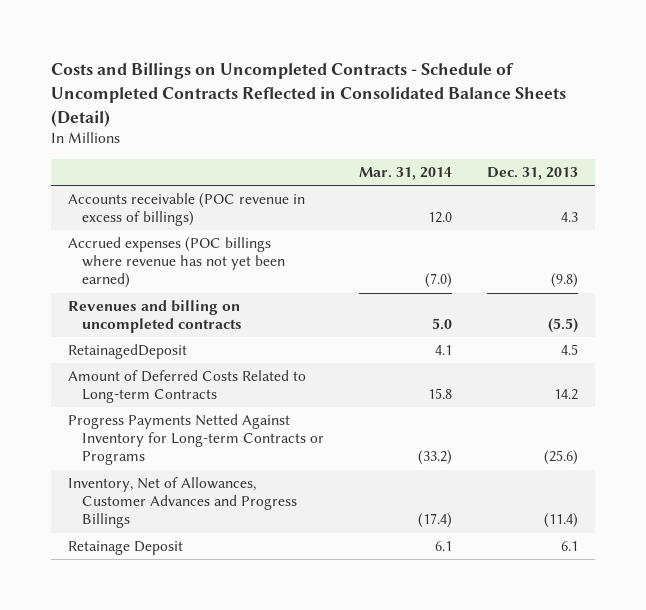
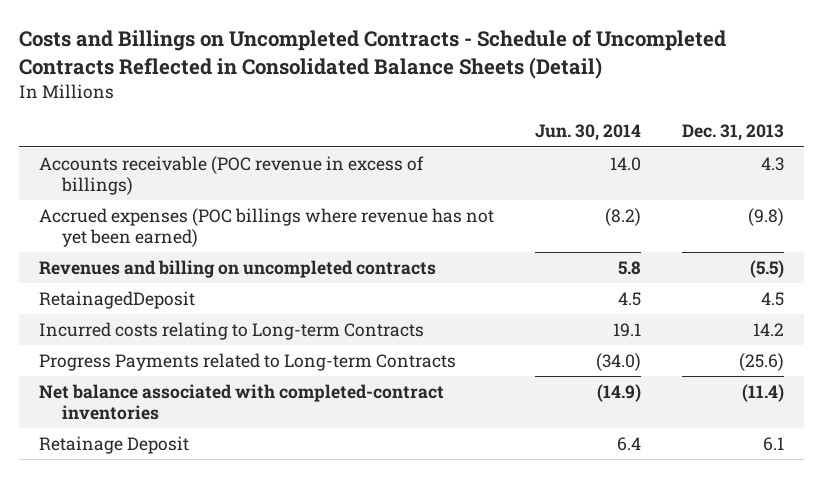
[358,166,452,180] Mar. 31, 2014 -> none
none -> [534,124,641,142] Jun. 30, 2014
[68,370,307,404] Amount of Deferred Costs Related to Long-term Contracts -> [38,322,424,341] Incurred costs relating to Long-term Contracts
[68,414,325,466] Progress Payments Netted Against Inventory for Long-term Contracts or Programs -> [38,353,456,372] Progress Payments related to Long-term Contracts
[68,477,298,529] Inventory, Net of Allowances, Customer Advances and Progress Billings -> [38,384,444,420] Net balance associated with completed-contract inventories

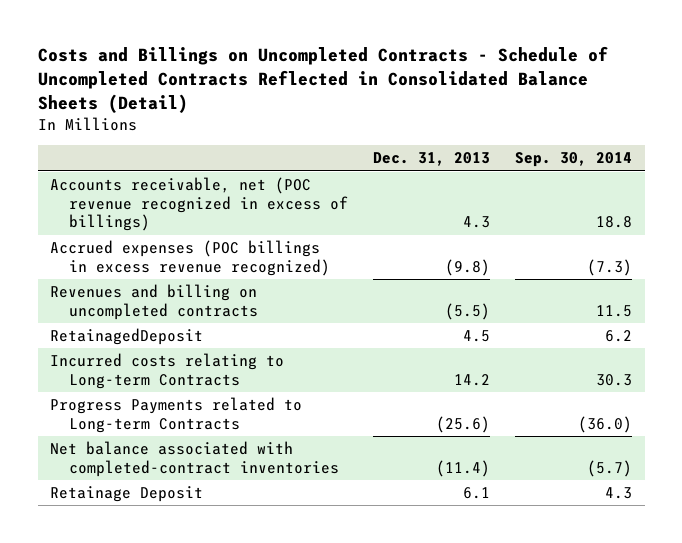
[534,124,641,142] Jun. 30, 2014 -> none
none -> [515,152,633,168] Sep. 30, 2014
[38,156,424,195] Accounts receivable (POC revenue in excess of billings) -> [50,176,348,232] Accounts receivable, net (POC revenue recognized in excess of billings)
[38,208,494,247] Accrued expenses (POC billings where revenue has not yet been earned) -> [50,239,330,276] Accrued expenses (POC billings in excess revenue recognized)

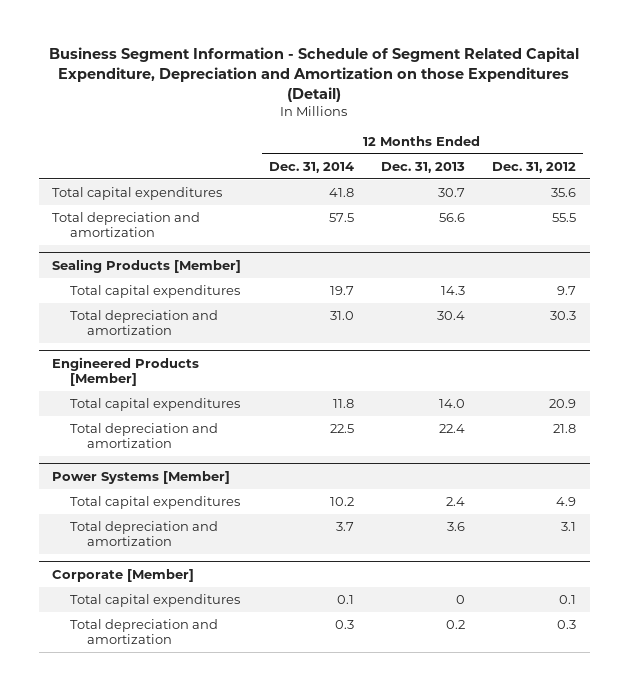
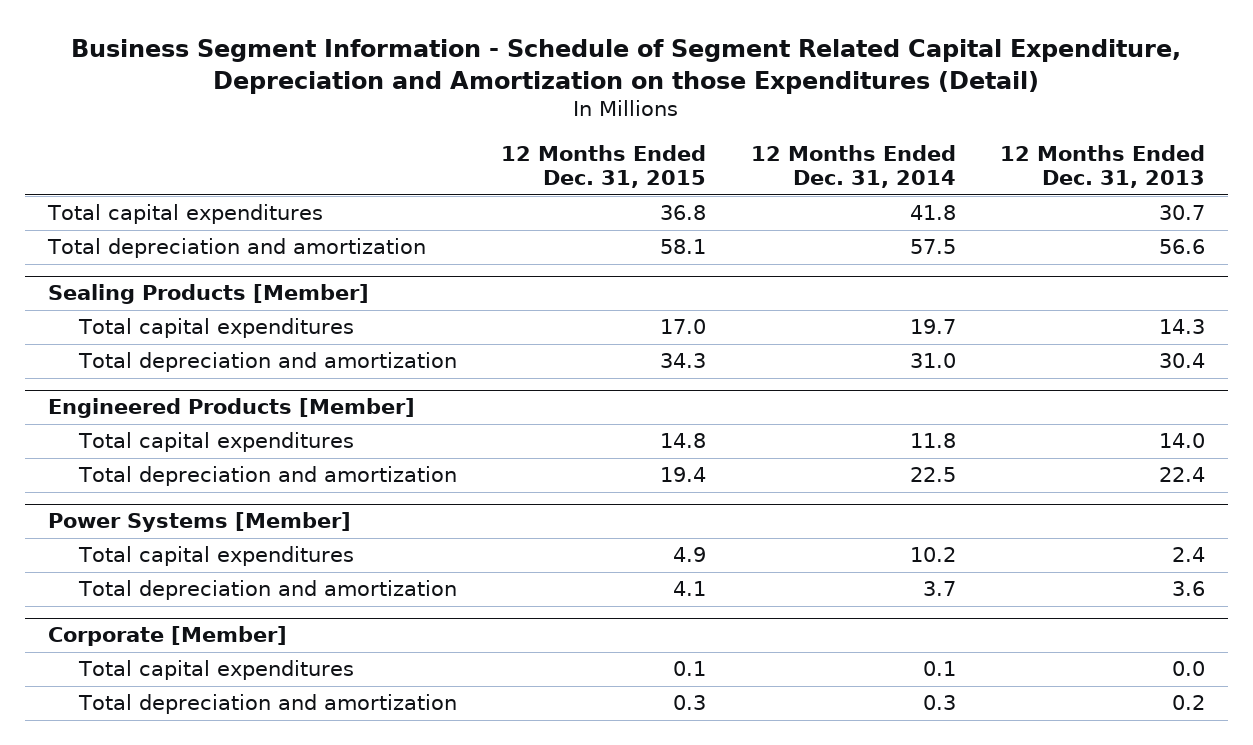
[491,161,576,173] Dec. 31, 2012 -> none
none -> [501,145,707,189] 12 Months Ended Dec. 31, 2015
[455,595,465,605] 0 -> [1172,661,1206,677] 0.0

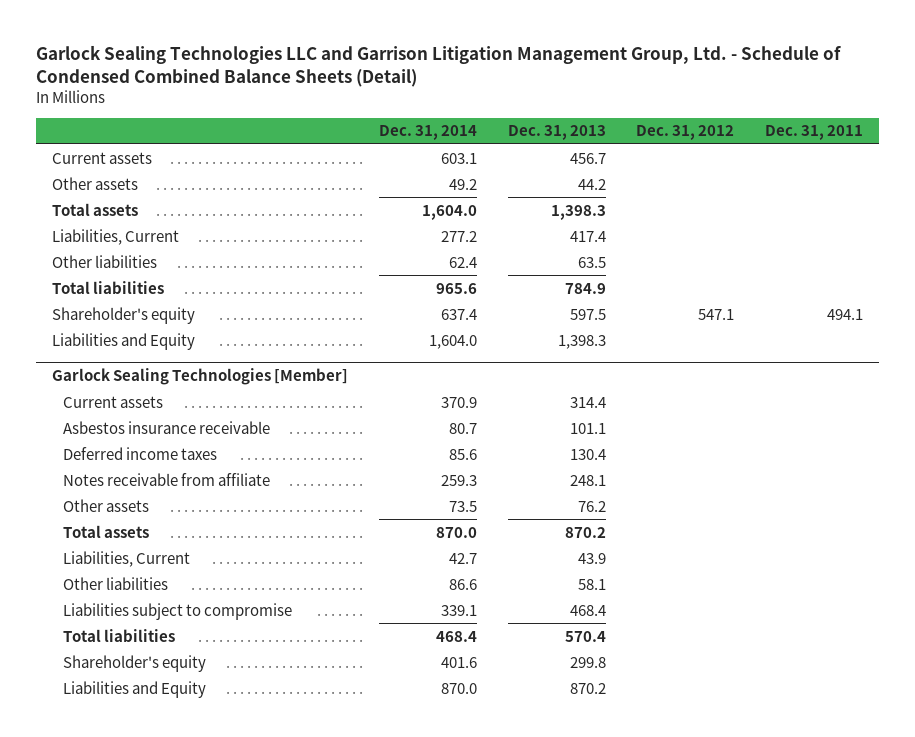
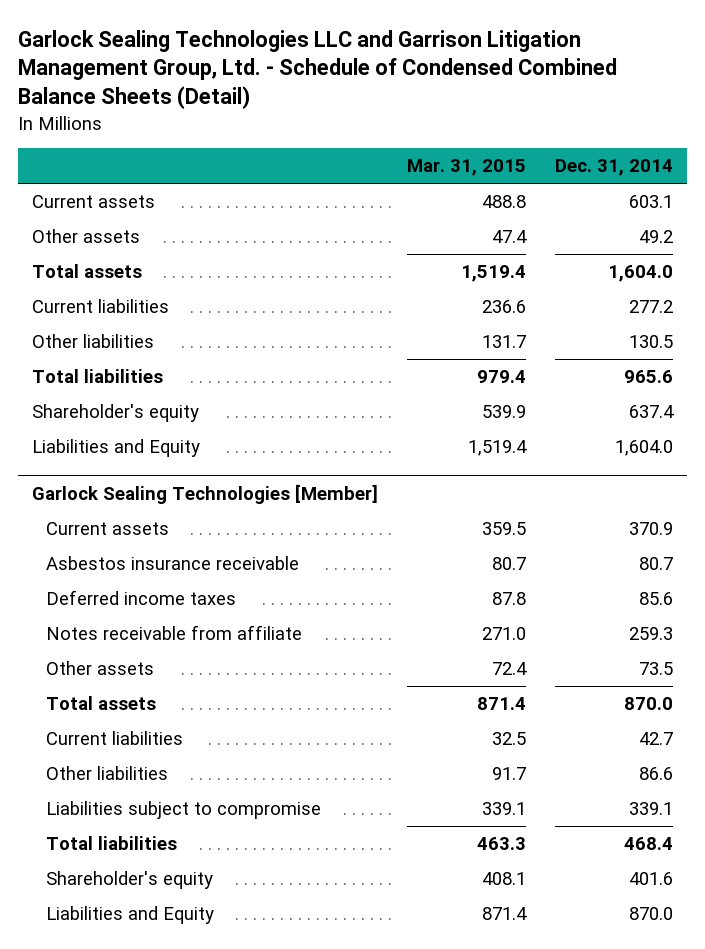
[507,125,606,141] Dec. 31, 2013 -> none
[636,125,735,141] Dec. 31, 2012 -> none
[765,125,864,141] Dec. 31, 2011 -> none
none -> [406,159,526,177] Mar. 31, 2015
[51,228,179,245] Liabilities, Current -> [31,299,169,314] Current liabilities
[448,256,477,268] 62.4 -> [628,335,673,349] 130.5
[63,550,191,567] Liabilities, Current -> [46,731,184,746] Current liabilities

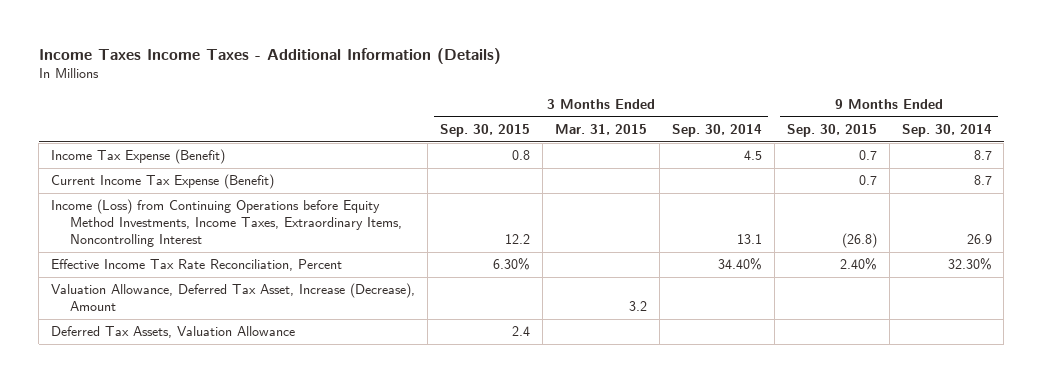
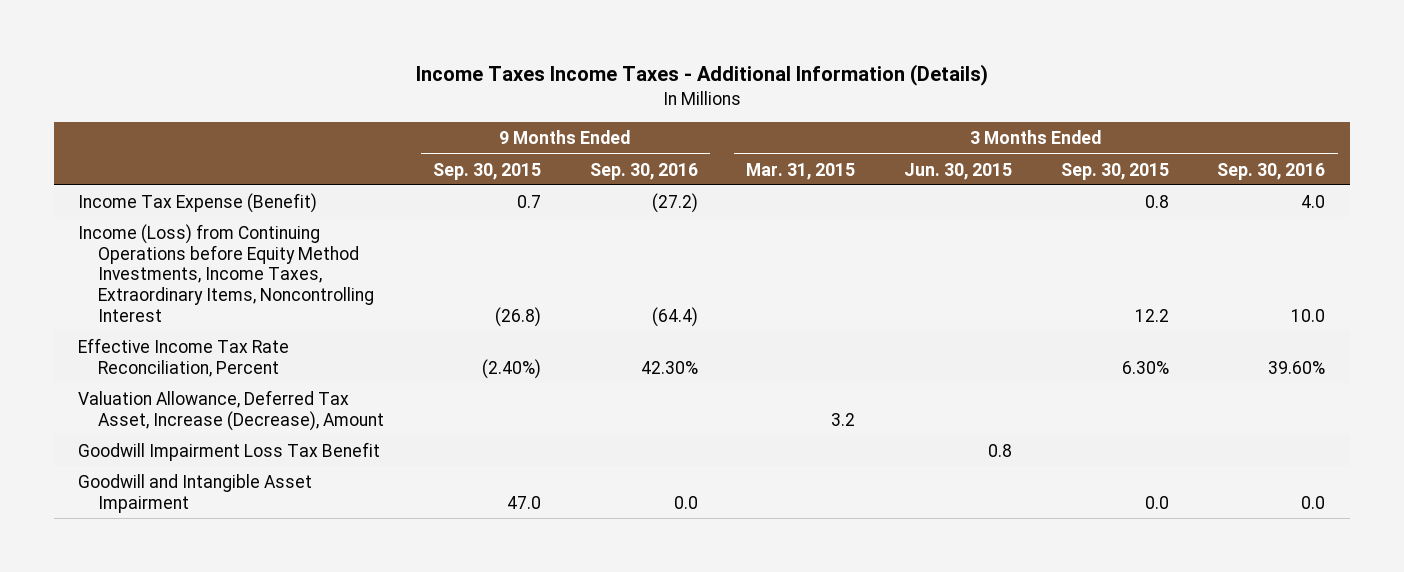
[671,123,762,137] Sep. 30, 2014 -> none
[901,123,992,137] Sep. 30, 2014 -> none
none -> [589,162,698,180] Sep. 30, 2016
none -> [904,162,1013,180] Jun. 30, 2015
none -> [1217,162,1326,180] Sep. 30, 2016
[51,174,275,190] Current Income Tax Expense (Benefit) -> none
[839,258,877,271] 2.40% -> [481,358,541,379] (2.40%)
[51,326,296,339] Deferred Tax Assets, Valuation Allowance -> none
none -> [78,441,381,461] Goodwill Impairment Loss Tax Benefit
none -> [78,473,313,513] Goodwill and Intangible Asset Impairment

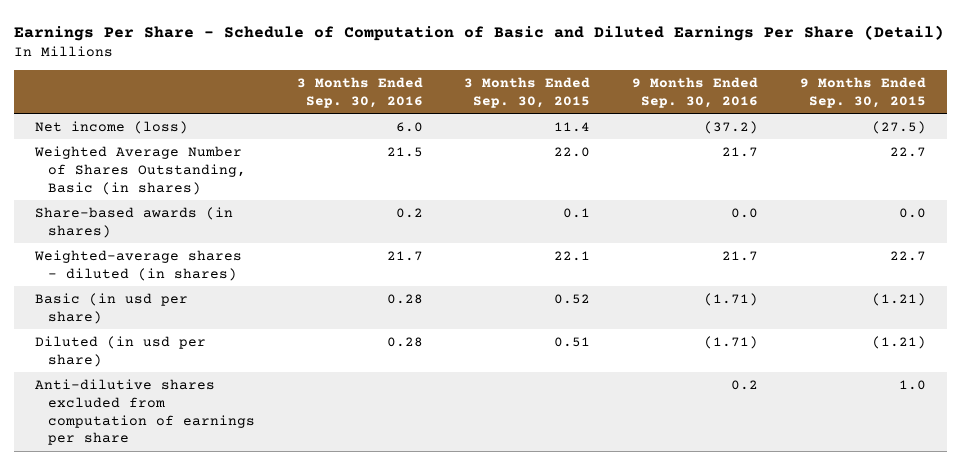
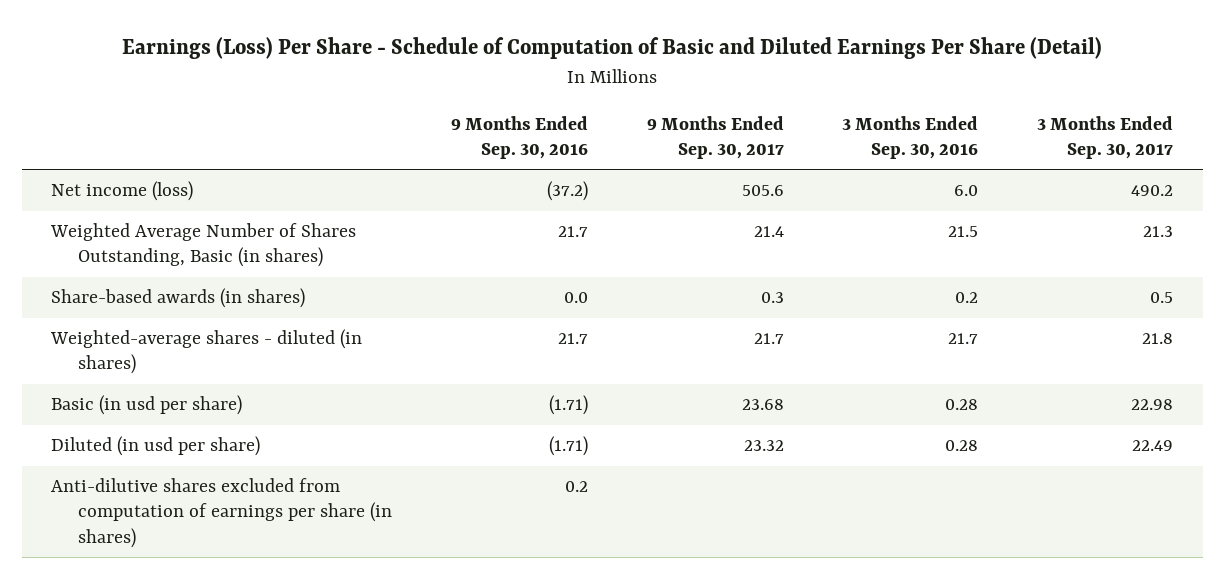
[14,24,945,41] Earnings Per Share - Schedule of Computation of Basic and Diluted Earnings Per Share (Detail) -> [122,37,1103,60] Earnings (Loss) Per Share - Schedule of Computation of Basic and Diluted Earnings Per Share (Detail)
[464,77,591,108] 3 Months Ended Sep. 30, 2015 -> none
[799,77,926,108] 9 Months Ended Sep. 30, 2015 -> none
none -> [646,115,784,160] 9 Months Ended Sep. 30, 2017
none -> [1037,115,1174,160] 3 Months Ended Sep. 30, 2017
[35,378,255,446] Anti-dilutive shares excluded from computation of earnings per share -> [51,478,392,548] Anti-dilutive shares excluded from computation of earnings per share (in shares)

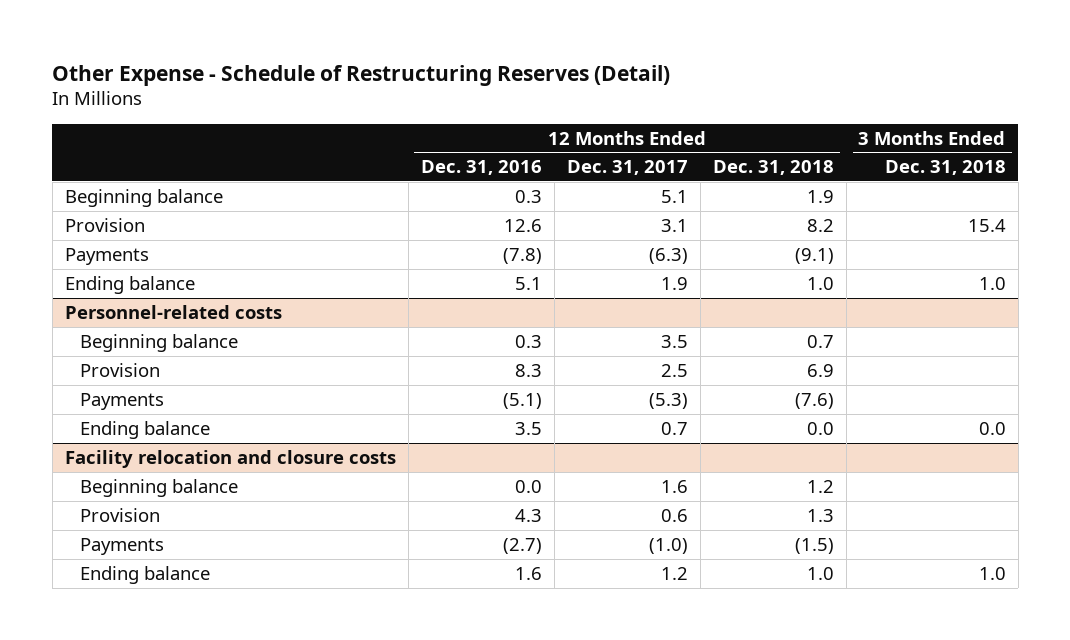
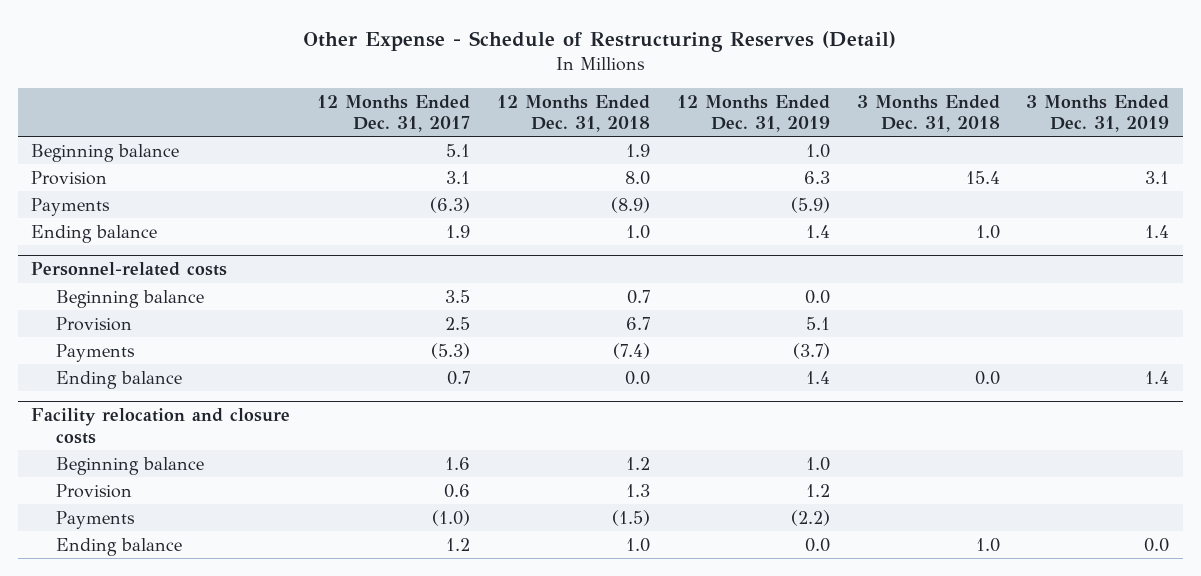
[420,160,542,176] Dec. 31, 2016 -> none
none -> [676,94,830,132] 12 Months Ended Dec. 31, 2019
none -> [1026,94,1170,132] 3 Months Ended Dec. 31, 2019
[806,218,834,232] 8.2 -> [625,170,651,185] 8.0
[794,247,834,264] (9.1) -> [611,196,651,213] (8.9)
[806,363,834,377] 6.9 -> [626,316,651,330] 6.7
[794,392,834,409] (7.6) -> [613,342,651,359] (7.4)

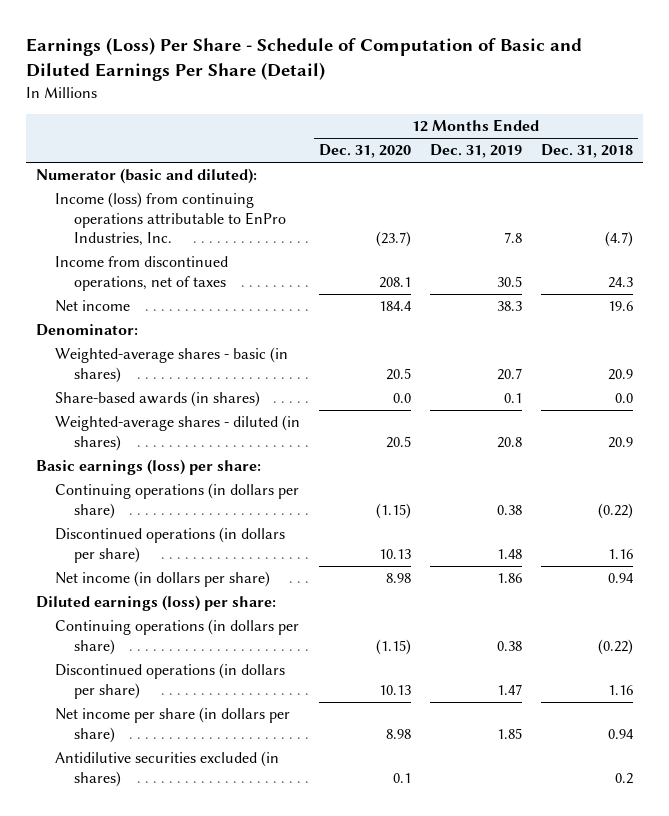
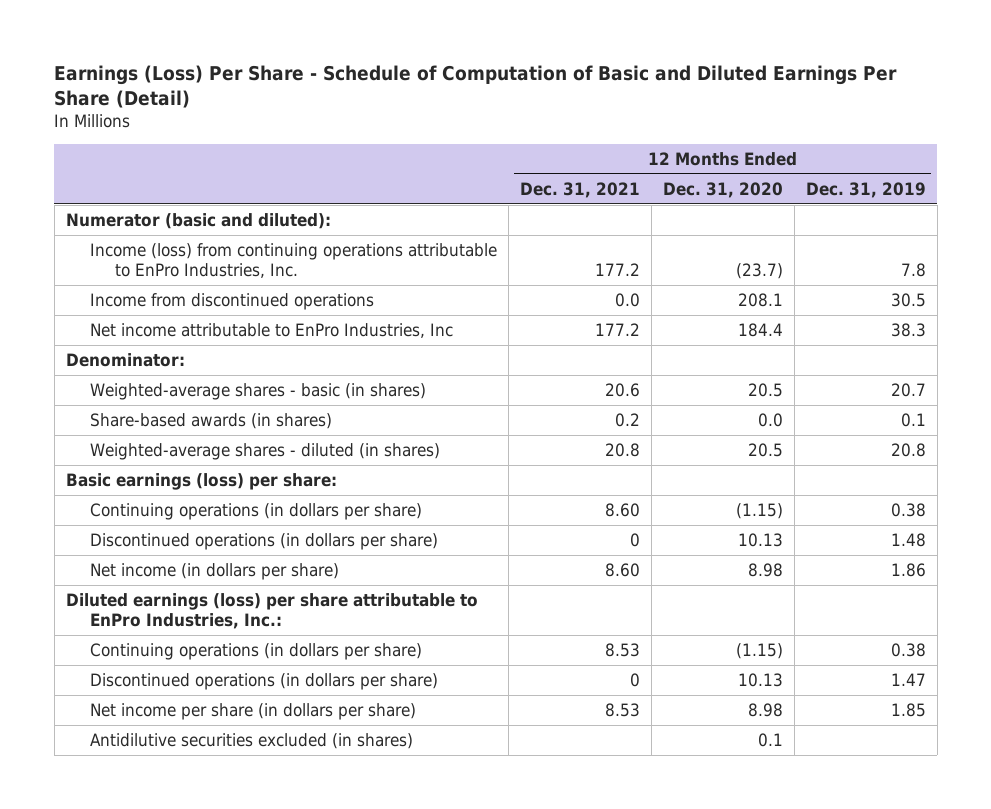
[541,144,634,159] Dec. 31, 2018 -> none
none -> [520,181,641,198] Dec. 31, 2021
[54,256,228,291] Income from discontinued operations, net of taxes -> [90,293,375,311] Income from discontinued operations
[54,300,130,313] Net income -> [90,323,454,339] Net income attributable to EnPro Industries, Inc
[35,595,276,612] Diluted earnings (loss) per share: -> [65,593,478,630] Diluted earnings (loss) per share attributable to EnPro Industries, Inc.:

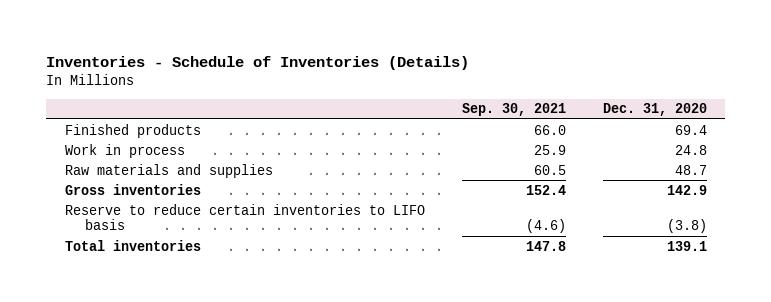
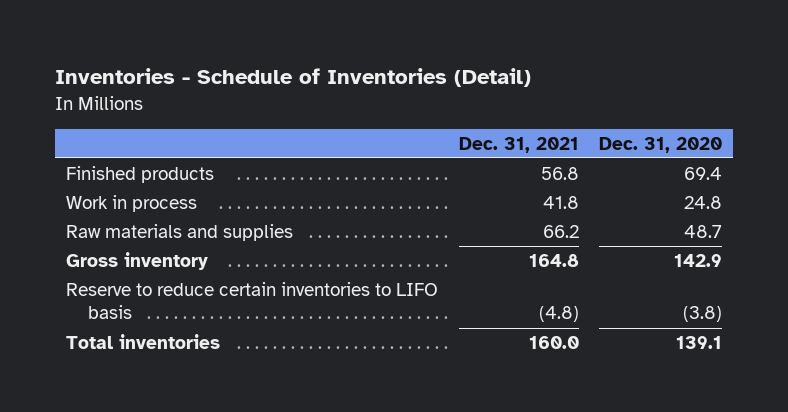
[45,56,469,71] Inventories - Schedule of Inventories (Details) -> [55,68,532,88] Inventories - Schedule of Inventories (Detail)
[461,103,566,117] Sep. 30, 2021 -> none
none -> [458,136,579,153] Dec. 31, 2021
[64,183,201,195] Gross inventories -> [65,252,208,271] Gross inventory

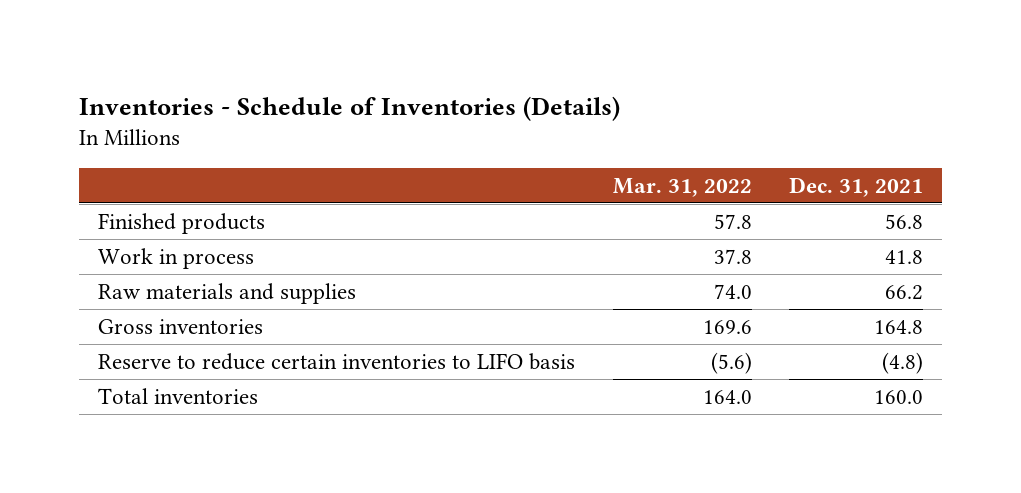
[55,68,532,88] Inventories - Schedule of Inventories (Detail) -> [79,95,621,121] Inventories - Schedule of Inventories (Details)
[599,136,723,153] Dec. 31, 2020 -> none
none -> [612,177,752,197] Mar. 31, 2022
[65,252,208,271] Gross inventory -> [98,318,264,334] Gross inventories

